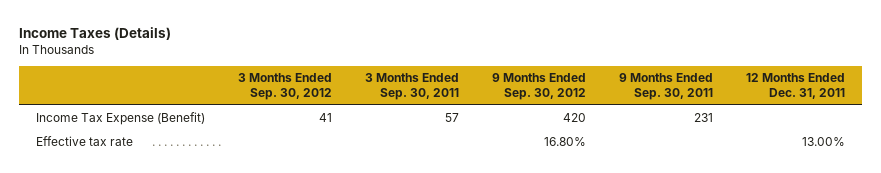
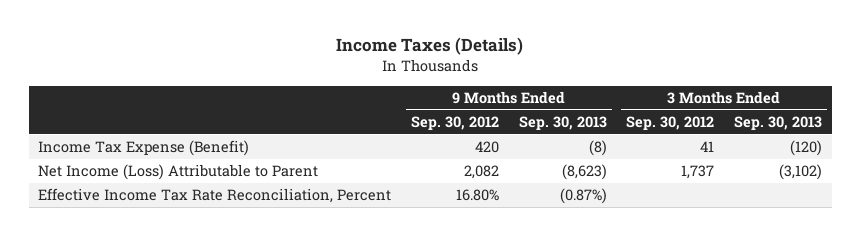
[365,73,460,101] 3 Months Ended Sep. 30, 2011 -> none
[619,73,714,101] 9 Months Ended Sep. 30, 2011 -> none
[746,73,846,100] 12 Months Ended Dec. 31, 2011 -> none
none -> [518,115,607,130] Sep. 30, 2013
none -> [733,115,822,130] Sep. 30, 2013
none -> [38,164,319,181] Net Income (Loss) Attributable to Parent
[35,136,133,147] Effective tax rate -> [38,188,392,204] Effective Income Tax Rate Reconciliation, Percent

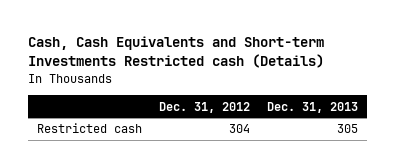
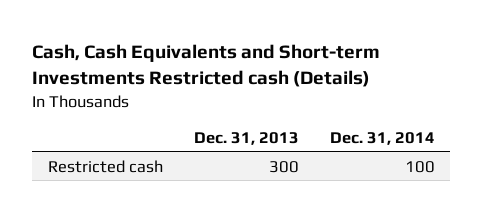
[158,101,250,113] Dec. 31, 2012 -> none
none -> [329,131,435,145] Dec. 31, 2014
[337,124,359,134] 305 -> [268,160,299,173] 300

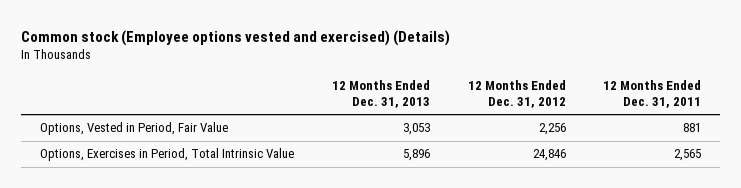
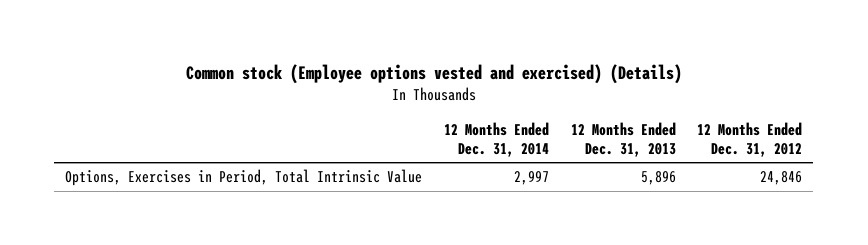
[603,79,702,108] 12 Months Ended Dec. 31, 2011 -> none
none -> [443,121,549,157] 12 Months Ended Dec. 31, 2014
[40,122,229,136] Options, Vested in Period, Fair Value -> none

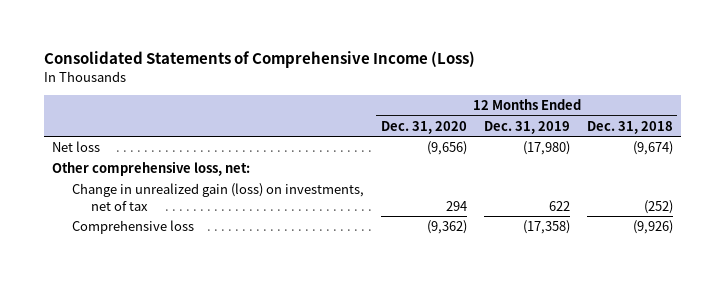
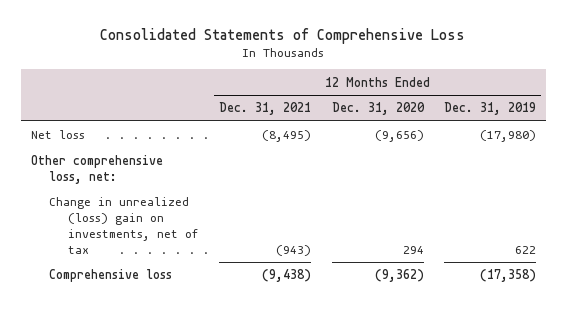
[43,51,475,69] Consolidated Statements of Comprehensive Income (Loss) -> [100,28,466,45] Consolidated Statements of Comprehensive Loss
[586,120,673,134] Dec. 31, 2018 -> none
none -> [219,102,312,116] Dec. 31, 2021
[71,183,364,211] Change in unrealized gain (loss) on investments, net of tax -> [49,197,199,254] Change in unrealized (loss) gain on investments, net of tax

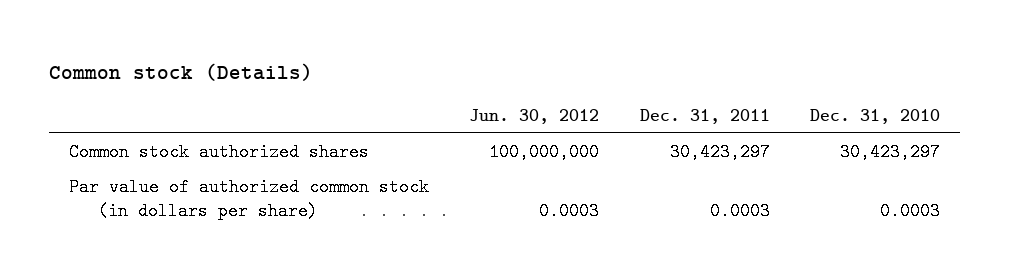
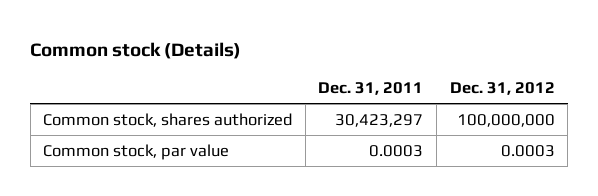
[469,108,600,124] Jun. 30, 2012 -> none
[809,108,940,124] Dec. 31, 2010 -> none
none -> [449,82,555,96] Dec. 31, 2012
[68,143,369,162] Common stock authorized shares -> [43,112,293,127] Common stock, shares authorized
[68,178,429,221] Par value of authorized common stock (in dollars per share) -> [43,143,230,160] Common stock, par value

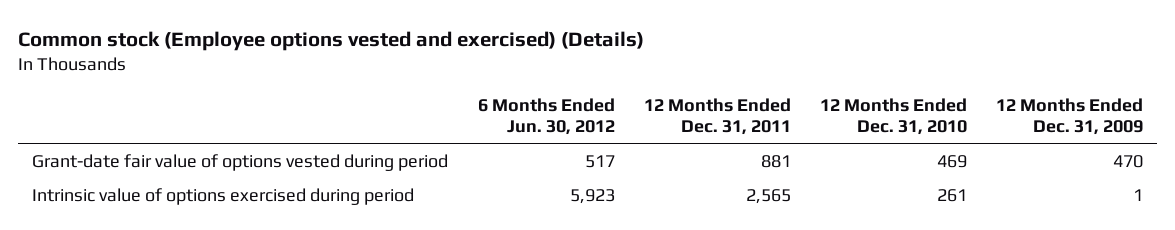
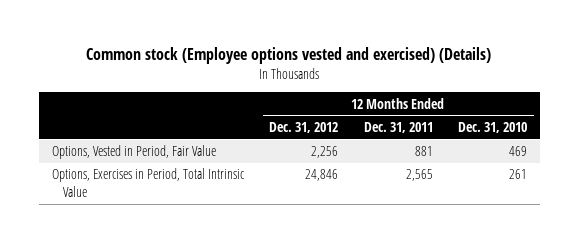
[477,98,615,136] 6 Months Ended Jun. 30, 2012 -> none
[995,98,1143,136] 12 Months Ended Dec. 31, 2009 -> none
none -> [269,122,339,134] Dec. 31, 2012
[32,153,449,171] Grant-date fair value of options vested during period -> [51,145,216,160] Options, Vested in Period, Fair Value
[32,187,415,205] Intrinsic value of options exercised during period -> [51,168,245,197] Options, Exercises in Period, Total Intrinsic Value

